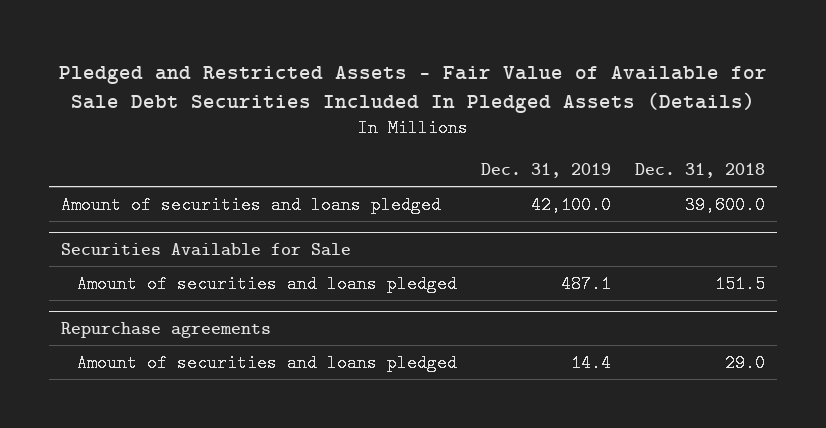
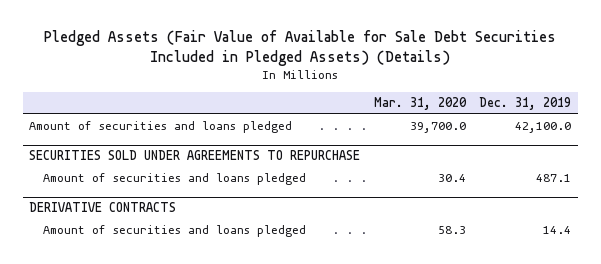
[59,65,768,113] Pledged and Restricted Assets - Fair Value of Available for Sale Debt Securities Included In Pledged Assets (Details) -> [44,30,557,67] Pledged Assets (Fair Value of Available for Sale Debt Securities Included in Pledged Assets) (Details)
[635,162,766,178] Dec. 31, 2018 -> none
none -> [373,97,467,111] Mar. 31, 2020
[61,243,352,257] Securities Available for Sale -> [29,150,361,161] SECURITIES SOLD UNDER AGREEMENTS TO REPURCHASE
[61,322,272,339] Repurchase agreements -> [29,202,177,213] DERIVATIVE CONTRACTS

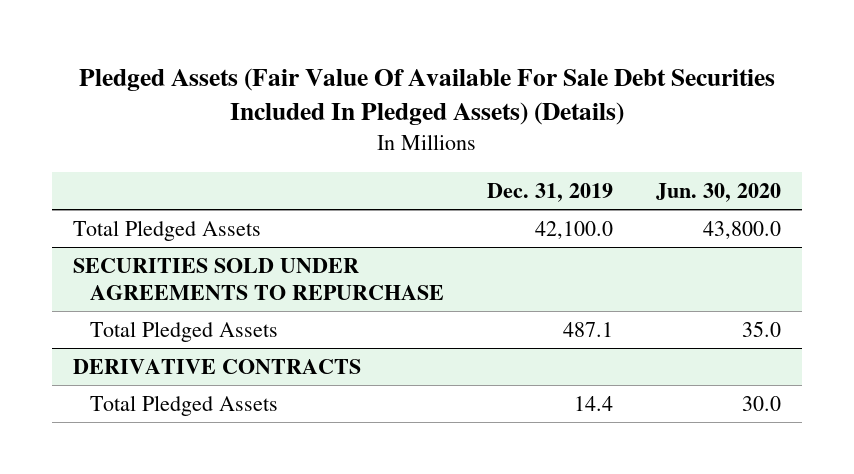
[44,30,557,67] Pledged Assets (Fair Value of Available for Sale Debt Securities Included in Pledged Assets) (Details) -> [79,68,776,126] Pledged Assets (Fair Value Of Available For Sale Debt Securities Included In Pledged Assets) (Details)
[373,97,467,111] Mar. 31, 2020 -> none
none -> [655,182,781,202] Jun. 30, 2020
[29,121,293,134] Amount of securities and loans pledged -> [73,219,262,241] Total Pledged Assets
[43,173,307,186] Amount of securities and loans pledged -> [89,320,278,342] Total Pledged Assets
[43,225,307,238] Amount of securities and loans pledged -> [89,394,278,416] Total Pledged Assets

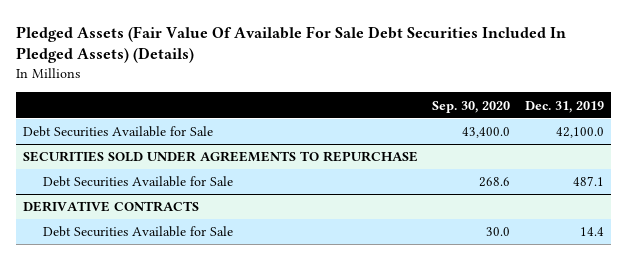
[655,182,781,202] Jun. 30, 2020 -> none
none -> [432,100,511,113] Sep. 30, 2020
[73,219,262,241] Total Pledged Assets -> [23,126,214,138] Debt Securities Available for Sale
[89,320,278,342] Total Pledged Assets -> [42,176,233,188] Debt Securities Available for Sale
[89,394,278,416] Total Pledged Assets -> [42,226,233,238] Debt Securities Available for Sale

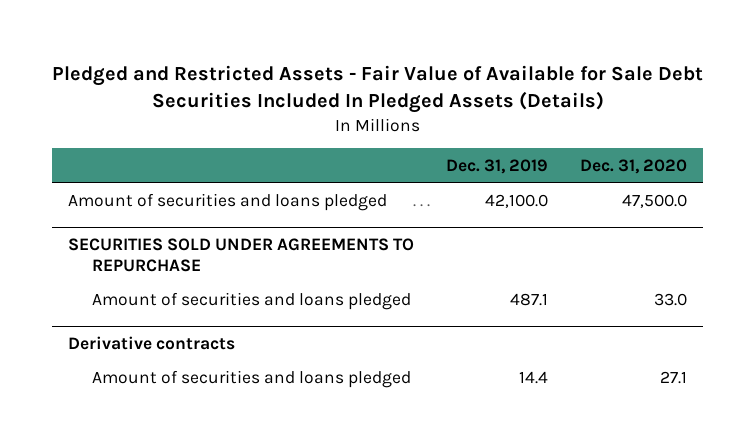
[15,25,566,64] Pledged Assets (Fair Value Of Available For Sale Debt Securities Included In Pledged Assets) (Details) -> [51,64,703,113] Pledged and Restricted Assets - Fair Value of Available for Sale Debt Securities Included In Pledged Assets (Details)
[432,100,511,113] Sep. 30, 2020 -> none
none -> [580,158,688,174] Dec. 31, 2020
[23,126,214,138] Debt Securities Available for Sale -> [68,192,388,211] Amount of securities and loans pledged
[42,176,233,188] Debt Securities Available for Sale -> [92,291,412,310] Amount of securities and loans pledged
[23,201,200,213] DERIVATIVE CONTRACTS -> [68,335,236,350] Derivative contracts
[42,226,233,238] Debt Securities Available for Sale -> [92,369,412,388] Amount of securities and loans pledged

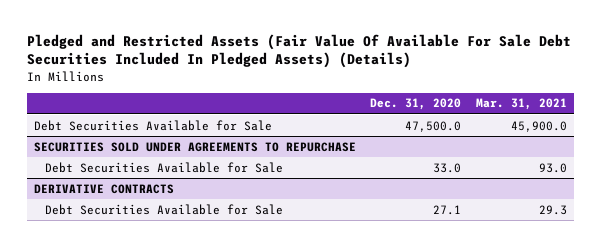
[51,64,703,113] Pledged and Restricted Assets - Fair Value of Available for Sale Debt Securities Included In Pledged Assets (Details) -> [27,33,572,69] Pledged and Restricted Assets (Fair Value Of Available For Sale Debt Securities Included In Pledged Assets) (Details)
[446,158,549,174] Dec. 31, 2019 -> none
none -> [475,98,567,111] Mar. 31, 2021
[68,192,388,211] Amount of securities and loans pledged -> [34,119,273,131] Debt Securities Available for Sale
[92,291,412,310] Amount of securities and loans pledged -> [45,161,284,173] Debt Securities Available for Sale
[68,335,236,350] Derivative contracts -> [34,183,175,194] DERIVATIVE CONTRACTS
[92,369,412,388] Amount of securities and loans pledged -> [45,203,284,215] Debt Securities Available for Sale

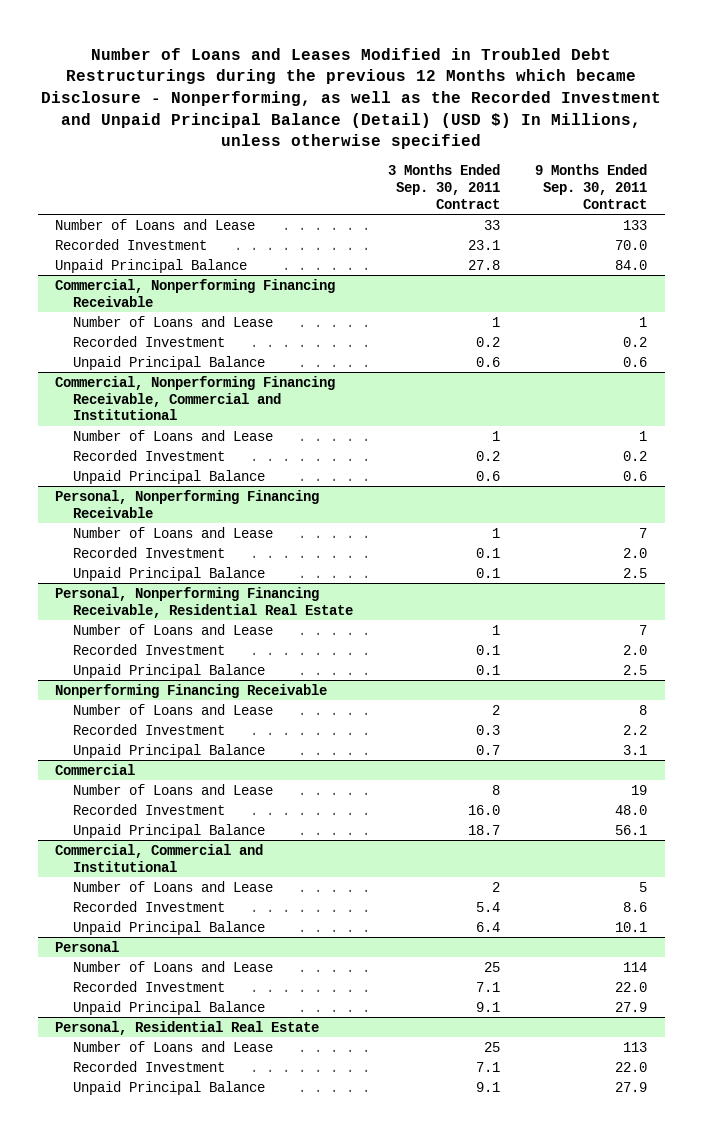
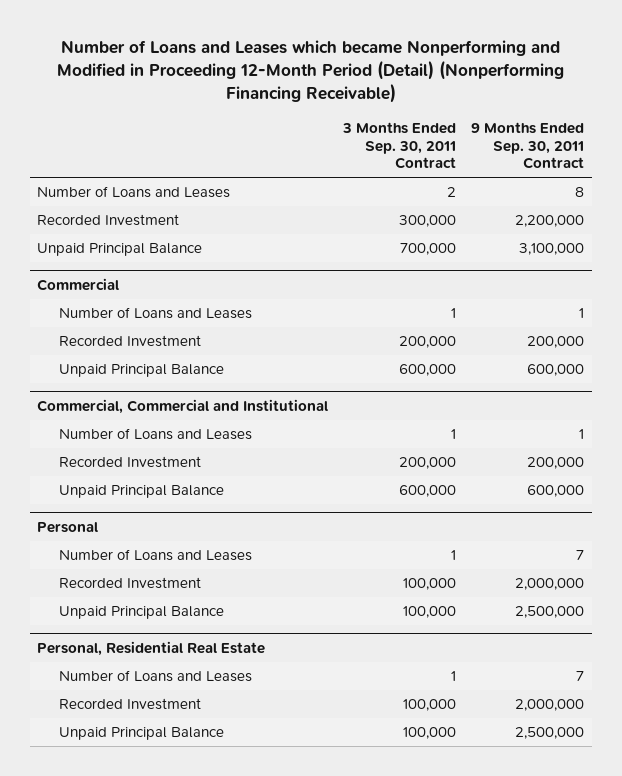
[41,47,662,150] Number of Loans and Leases Modified in Troubled Debt Restructurings during the previous 12 Months which became Disclosure - Nonperforming, as well as the Recorded Investment and Unpaid Principal Balance (Detail) (USD $) In Millions, unless otherwise specified -> [56,39,564,104] Number of Loans and Leases which became Nonperforming and Modified in Proceeding 12-Month Period (Detail) (Nonperforming Financing Receivable)
[55,278,336,307] Commercial, Nonperforming Financing Receivable -> none
[72,315,273,327] Number of Loans and Lease -> none
[72,335,225,347] Recorded Investment -> none
[72,355,265,370] Unpaid Principal Balance -> none
[55,375,336,421] Commercial, Nonperforming Financing Receivable, Commercial and Institutional -> none
[72,429,273,441] Number of Loans and Lease -> none
[72,449,225,461] Recorded Investment -> none
[72,469,265,484] Unpaid Principal Balance -> none
[55,489,320,518] Personal, Nonperforming Financing Receivable -> none
[72,526,273,538] Number of Loans and Lease -> none
[72,546,225,558] Recorded Investment -> none
[72,566,265,581] Unpaid Principal Balance -> none
[55,586,353,618] Personal, Nonperforming Financing Receivable, Residential Real Estate -> none
[72,623,273,635] Number of Loans and Lease -> none
[72,643,225,655] Recorded Investment -> none
[72,663,265,678] Unpaid Principal Balance -> none
[55,683,328,698] Nonperforming Financing Receivable -> none
[72,703,273,715] Number of Loans and Lease -> none
[72,723,225,735] Recorded Investment -> none
[72,743,265,758] Unpaid Principal Balance -> none
[55,218,256,230] Number of Loans and Lease -> [37,186,231,199] Number of Loans and Leases
[483,219,500,230] 33 -> [447,187,457,198] 2
[622,219,647,230] 133 -> [575,187,585,198] 8
[467,239,500,250] 23.1 -> [399,215,457,228] 300,000
[614,239,647,250] 70.0 -> [515,215,585,228] 2,200,000
[467,259,500,270] 27.8 -> [400,243,457,256] 700,000
[614,259,647,270] 84.0 -> [519,243,585,256] 3,100,000
[72,783,273,795] Number of Loans and Lease -> [58,307,252,320] Number of Loans and Leases
[491,784,500,795] 8 -> [451,308,457,319] 1
[630,784,647,795] 19 -> [579,308,585,319] 1
[467,804,500,815] 16.0 -> [399,336,457,349] 200,000
[614,804,647,815] 48.0 -> [527,336,585,349] 200,000
[467,824,500,835] 18.7 -> [399,364,457,377] 600,000
[614,824,647,835] 56.1 -> [527,364,585,377] 600,000
[72,880,273,892] Number of Loans and Lease -> [58,428,252,441] Number of Loans and Leases
[491,881,500,892] 2 -> [451,429,457,440] 1
[638,881,647,892] 5 -> [579,429,585,440] 1
[475,901,500,912] 5.4 -> [399,457,457,470] 200,000
[622,901,647,912] 8.6 -> [527,457,585,470] 200,000
[475,921,500,932] 6.4 -> [399,485,457,498] 600,000
[614,921,647,932] 10.1 -> [527,485,585,498] 600,000
[72,960,273,972] Number of Loans and Lease -> [58,549,252,562] Number of Loans and Leases
[483,961,500,972] 25 -> [451,550,457,561] 1
[622,961,647,972] 114 -> [576,550,585,561] 7
[475,981,500,992] 7.1 -> [403,578,457,591] 100,000
[614,981,647,992] 22.0 -> [515,578,585,591] 2,000,000
[475,1001,500,1012] 9.1 -> [403,606,457,619] 100,000
[614,1001,647,1012] 27.9 -> [515,606,585,619] 2,500,000
[72,1040,273,1052] Number of Loans and Lease -> [58,670,252,683] Number of Loans and Leases
[483,1041,500,1052] 25 -> [451,671,457,682] 1
[622,1041,647,1052] 113 -> [576,671,585,682] 7
[475,1061,500,1072] 7.1 -> [403,699,457,712] 100,000
[614,1061,647,1072] 22.0 -> [515,699,585,712] 2,000,000
[475,1081,500,1092] 9.1 -> [403,727,457,740] 100,000
[614,1081,647,1092] 27.9 -> [515,727,585,740] 2,500,000

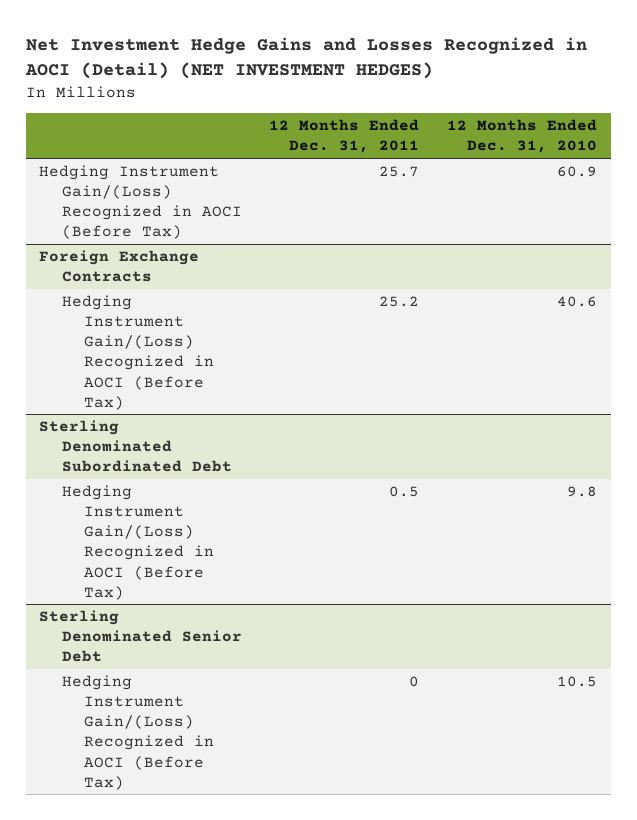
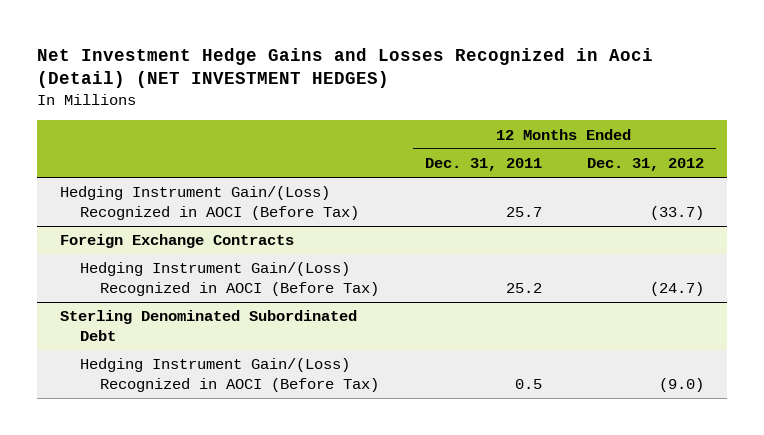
[24,37,587,80] Net Investment Hedge Gains and Losses Recognized in AOCI (Detail) (NET INVESTMENT HEDGES) -> [36,47,653,89] Net Investment Hedge Gains and Losses Recognized in Aoci (Detail) (NET INVESTMENT HEDGES)
[447,119,598,154] 12 Months Ended Dec. 31, 2010 -> none
none -> [587,157,705,171] Dec. 31, 2012
[39,610,242,663] Sterling Denominated Senior Debt -> none
[61,675,214,790] Hedging Instrument Gain/(Loss) Recognized in AOCI (Before Tax) -> none

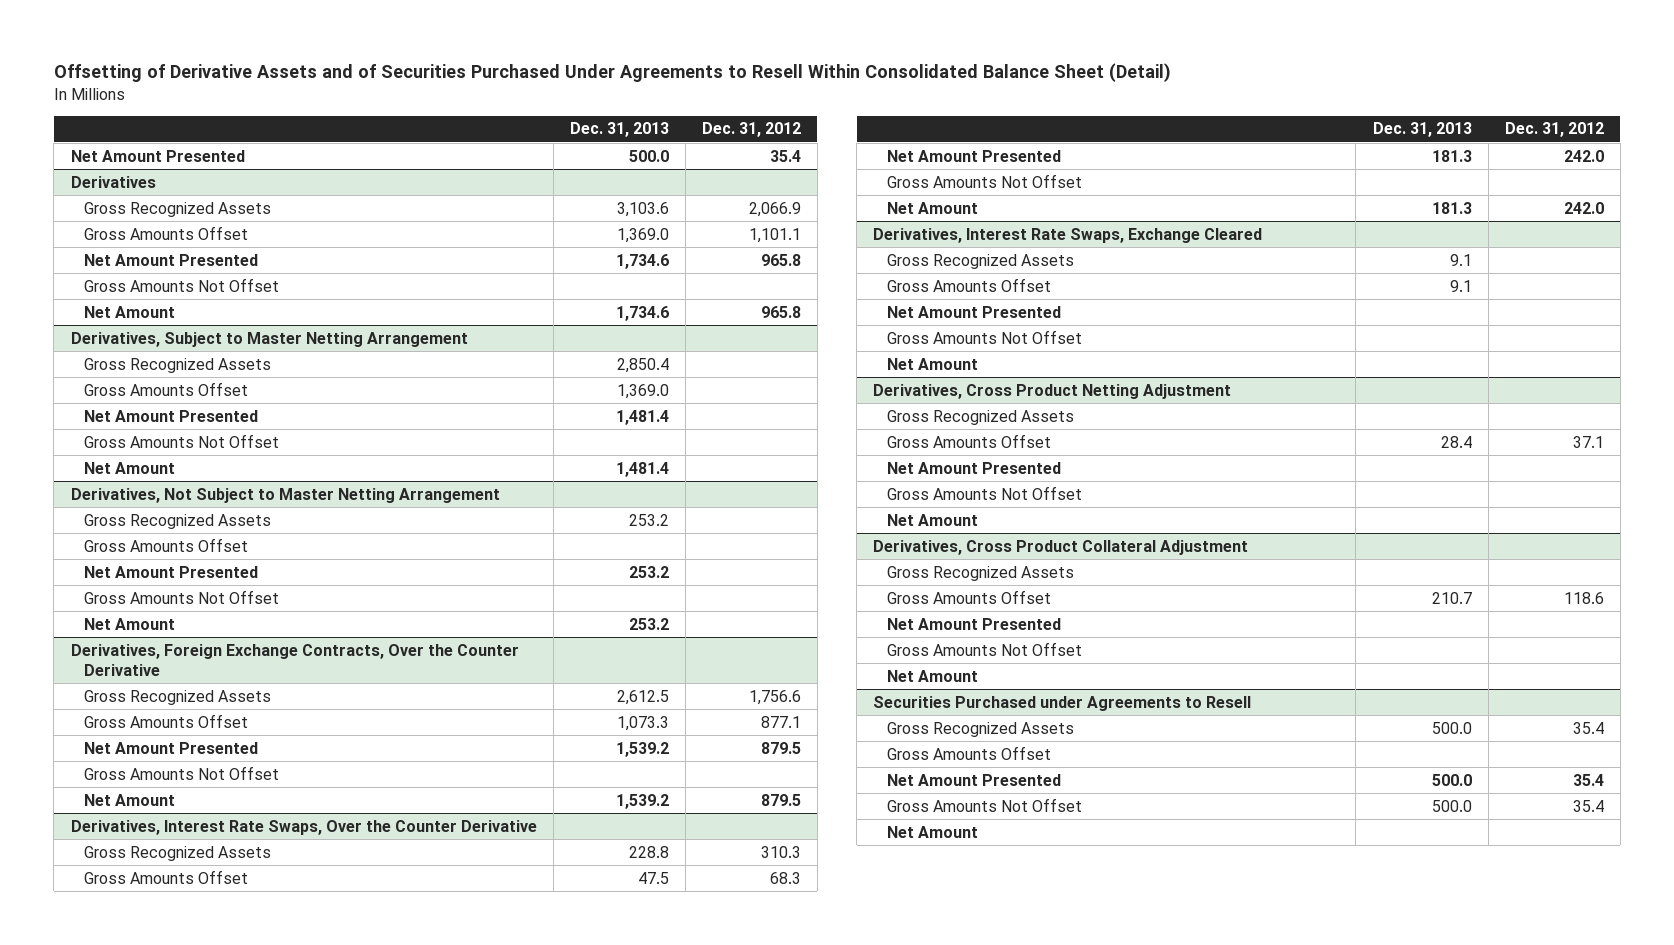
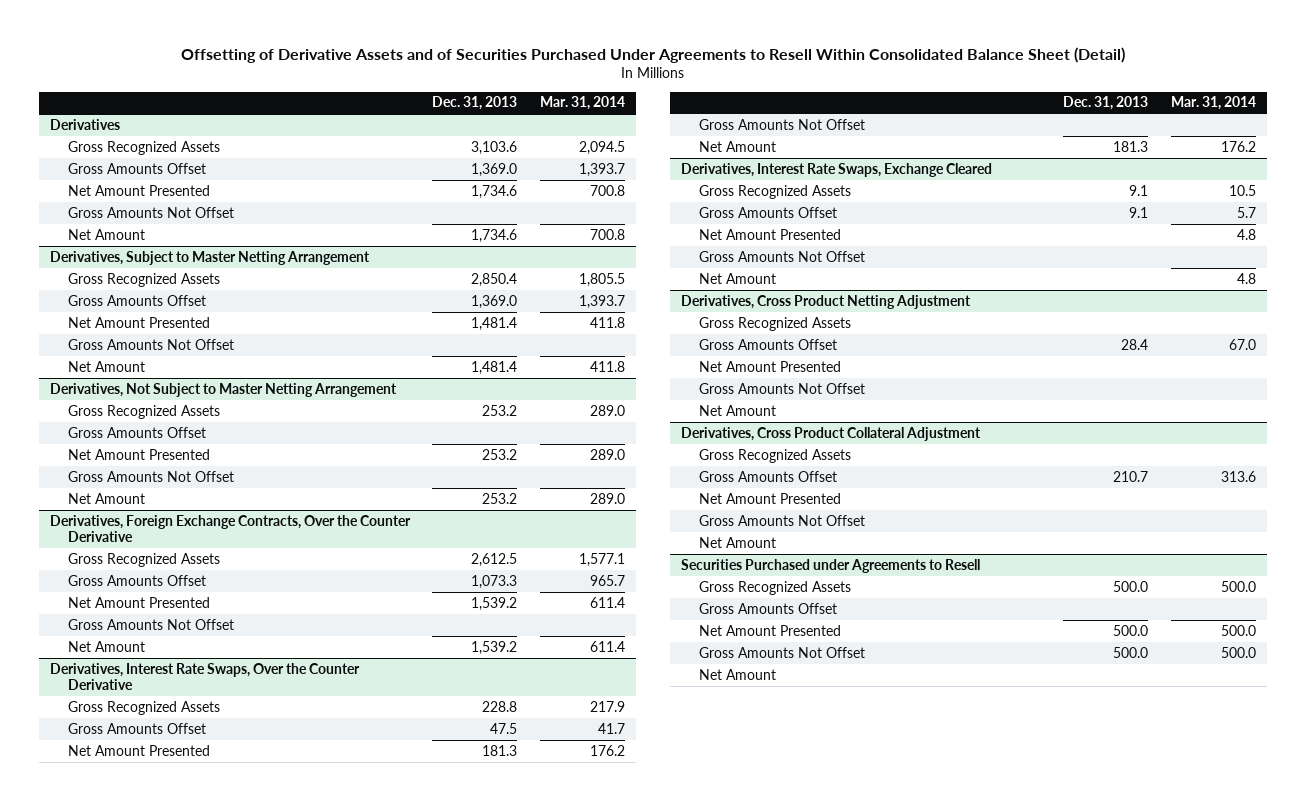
[701,122,801,138] Dec. 31, 2012 -> none
none -> [539,96,625,111] Mar. 31, 2014
[70,149,245,162] Net Amount Presented -> none

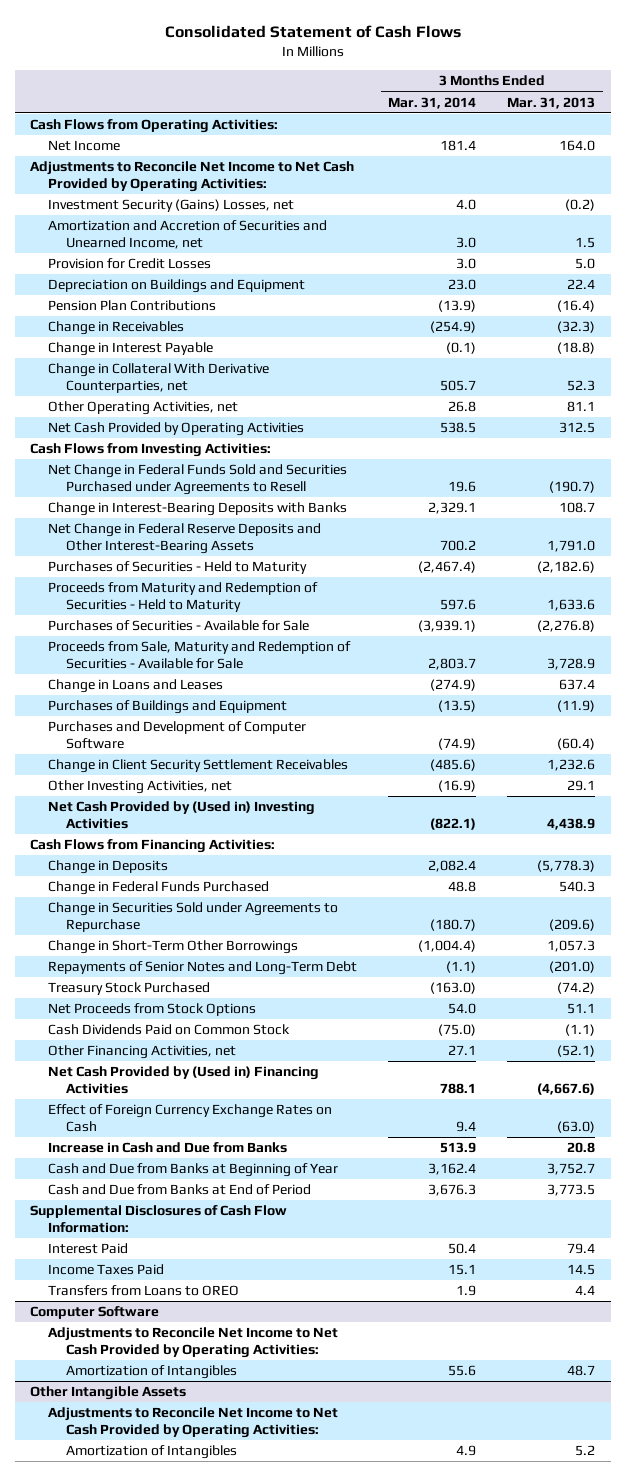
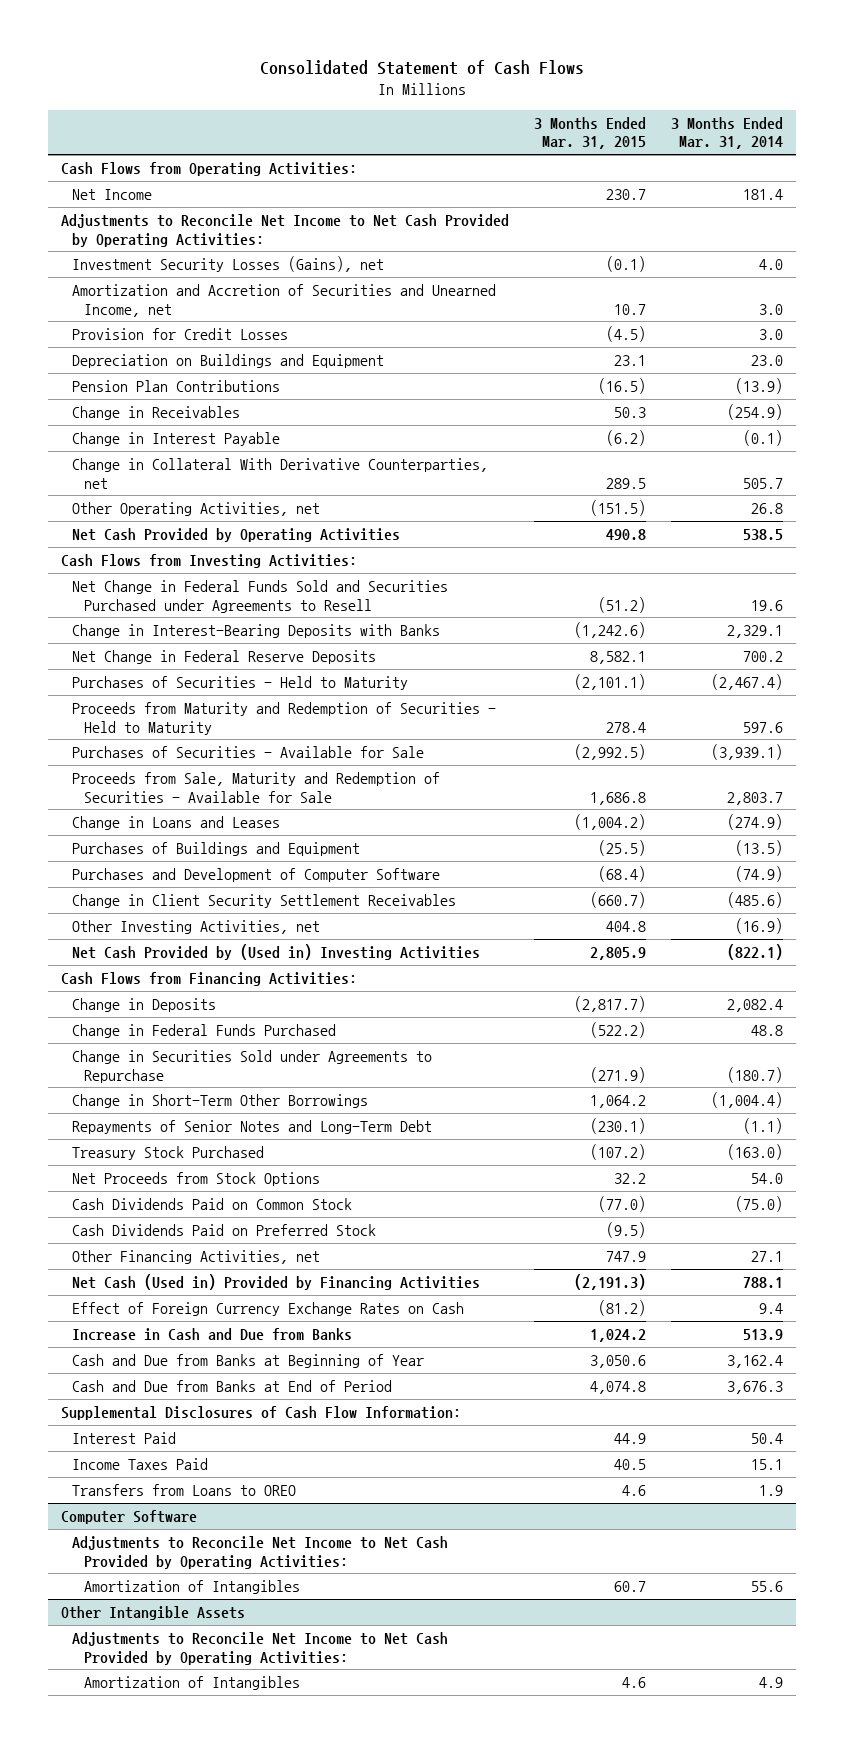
[507,96,596,109] Mar. 31, 2013 -> none
none -> [533,116,646,150] 3 Months Ended Mar. 31, 2015
[48,199,295,213] Investment Security (Gains) Losses, net -> [72,255,385,272] Investment Security Losses (Gains), net
[48,523,322,554] Net Change in Federal Reserve Deposits and Other Interest-Bearing Assets -> [72,649,377,664] Net Change in Federal Reserve Deposits
none -> [72,1223,377,1236] Cash Dividends Paid on Preferred Stock
[48,1066,320,1094] Net Cash Provided by (Used in) Financing Activities -> [72,1273,481,1290] Net Cash (Used in) Provided by Financing Activities

